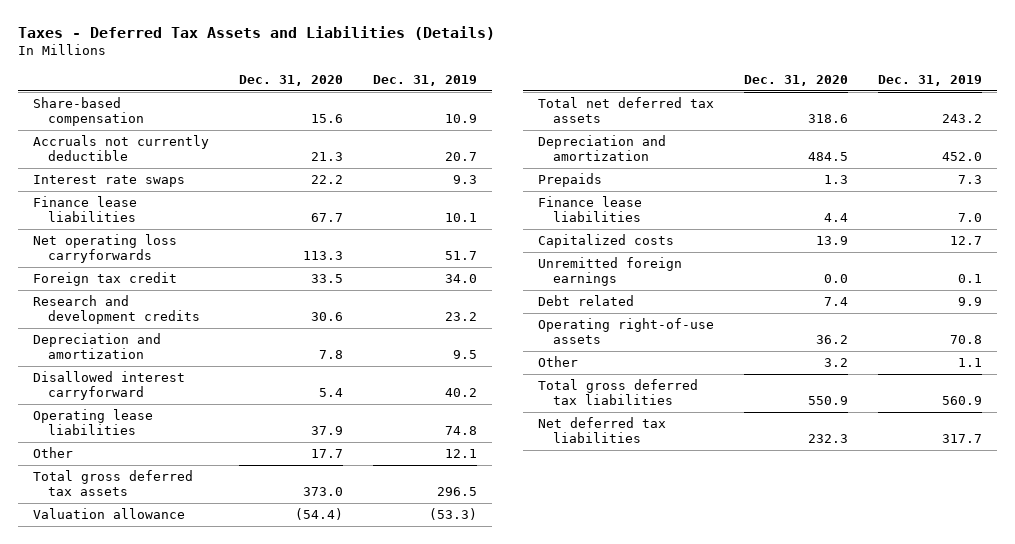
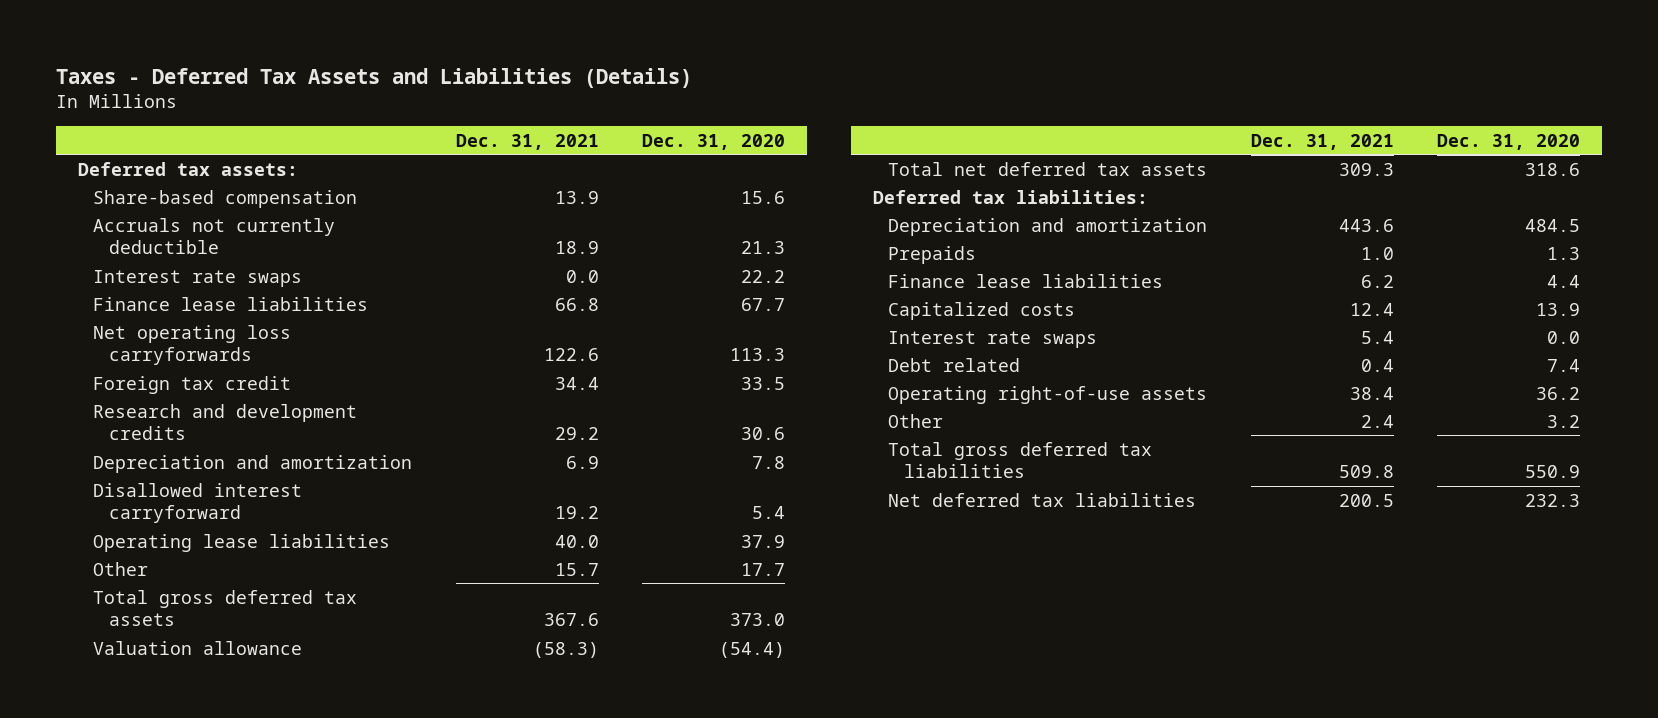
[373,74,478,86] Dec. 31, 2019 -> none
none -> [455,133,599,150] Dec. 31, 2021
none -> [77,161,298,176] Deferred tax assets:
none -> [873,189,1149,204] Deferred tax liabilities:
[538,257,683,287] Unremitted foreign earnings -> none
none -> [888,330,1098,348] Interest rate swaps

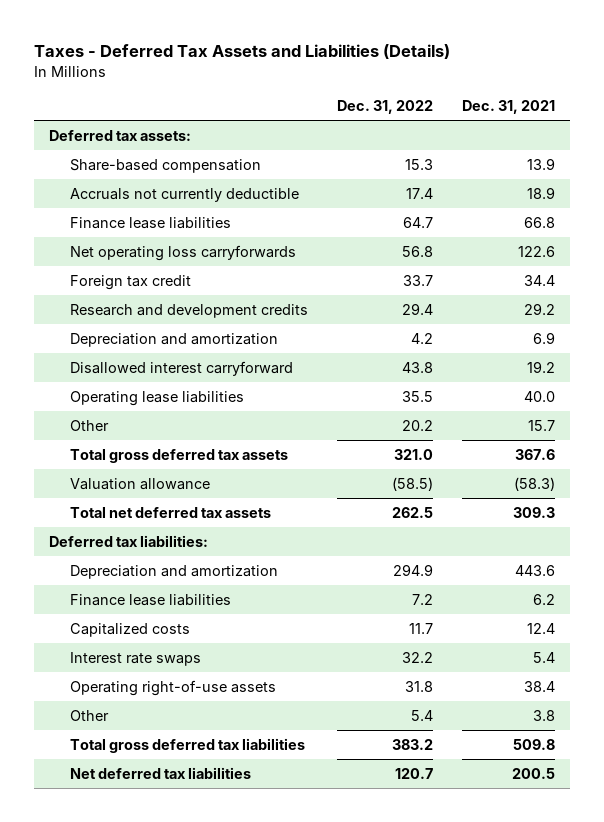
[641,133,785,150] Dec. 31, 2020 -> none
none -> [337,100,434,115] Dec. 31, 2022
[93,269,303,287] Interest rate swaps -> none
[888,245,977,264] Prepaids -> none
[888,357,1021,372] Debt related -> none
[1360,414,1394,428] 2.4 -> [533,710,556,722] 3.8

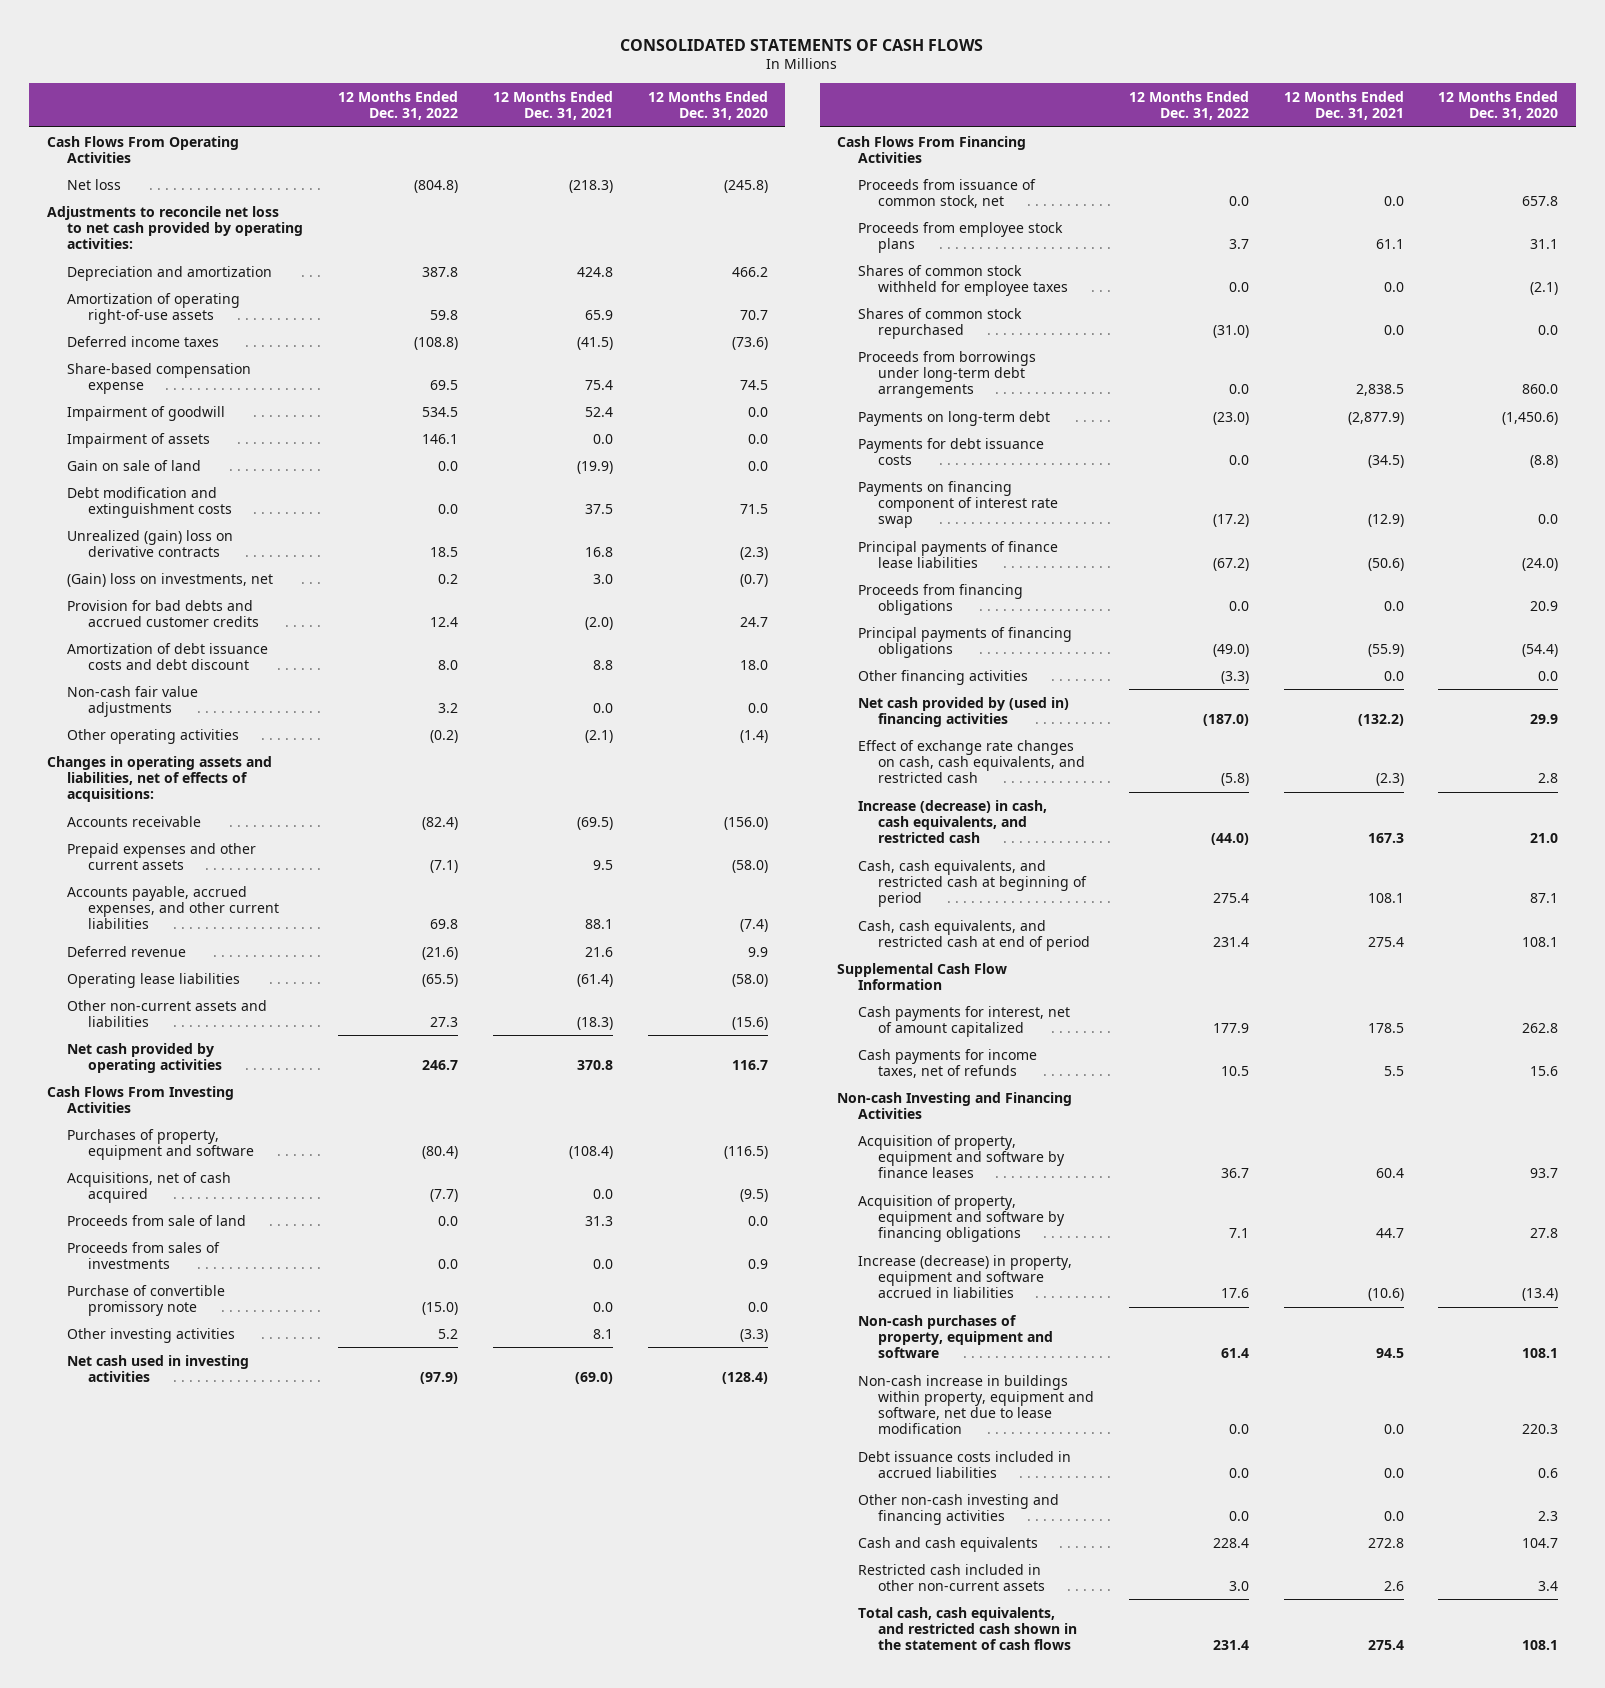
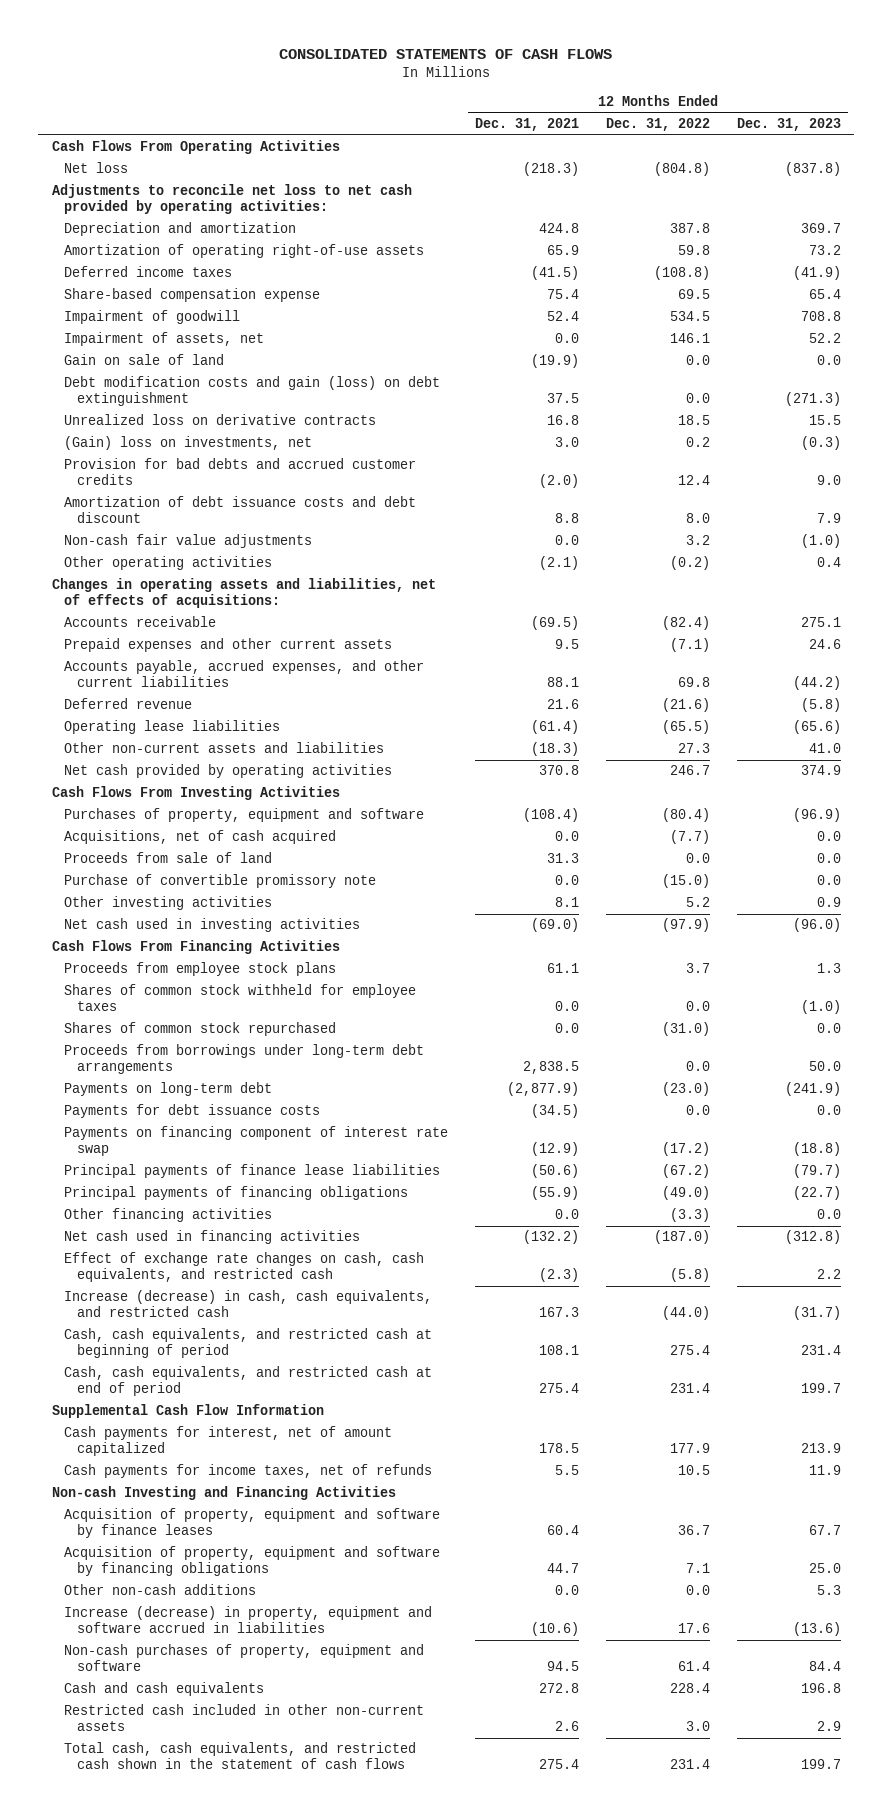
[647,90,768,121] 12 Months Ended Dec. 31, 2020 -> none
none -> [736,118,841,132] Dec. 31, 2023
[67,432,211,448] Impairment of assets -> [64,332,265,347] Impairment of assets, net
[67,486,232,518] Debt modification and extinguishment costs -> [64,376,441,407] Debt modification costs and gain (loss) on debt extinguishment
[67,529,234,557] Unrealized (gain) loss on derivative contracts -> [64,414,377,426] Unrealized loss on derivative contracts
[67,1241,221,1269] Proceeds from sales of investments -> none
[857,178,1036,208] Proceeds from issuance of common stock, net -> none
[857,583,1023,615] Proceeds from financing obligations -> none
[857,696,1069,727] Net cash provided by (used in) financing activities -> [64,1230,361,1245] Net cash used in financing activities
none -> [64,1584,257,1596] Other non-cash additions
[857,1374,1095,1435] Non-cash increase in buildings within property, equipment and software, net due to lease modification -> none
[857,1450,1071,1478] Debt issuance costs included in accrued liabilities -> none
[857,1493,1059,1525] Other non-cash investing and financing activities -> none

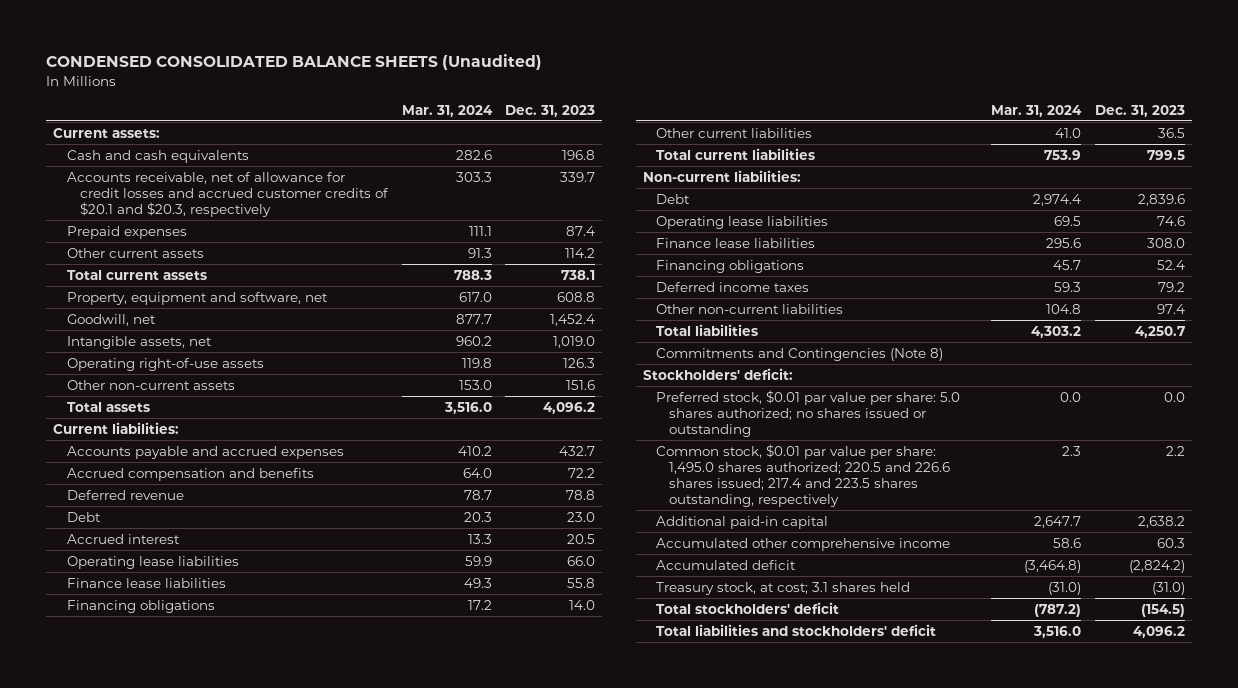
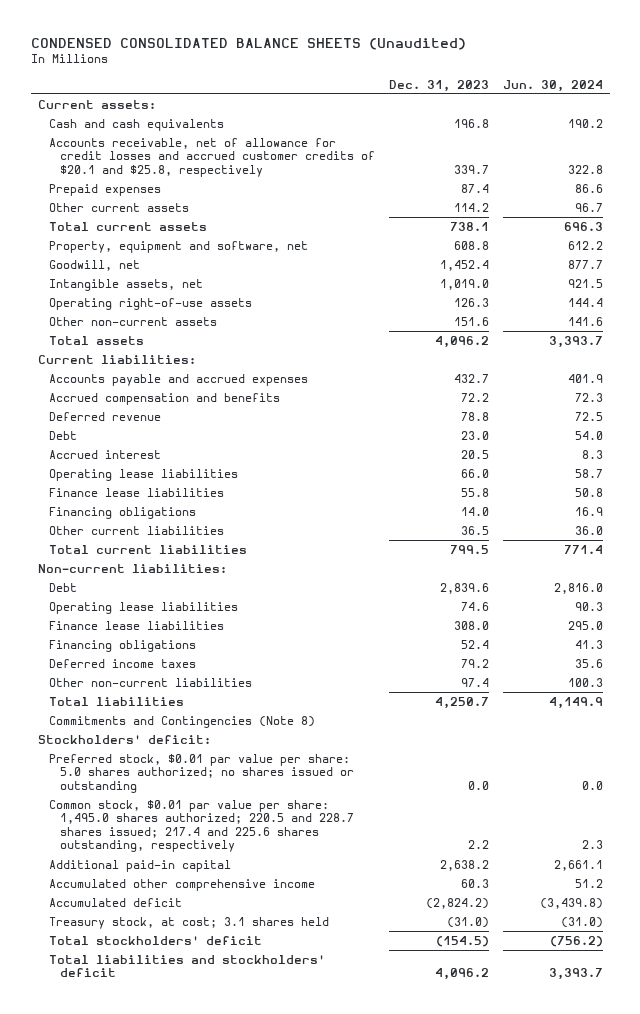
[401,104,493,117] Mar. 31, 2024 -> none
none -> [502,79,603,92] Jun. 30, 2024
[66,171,389,218] Accounts receivable, net of allowance for credit losses and accrued customer credits of $20.1 and $20.3, respectively -> [48,137,375,177] Accounts receivable, net of allowance for credit losses and accrued customer credits of $20.1 and $25.8, respectively
[656,443,951,508] Common stock, $0.01 par value per share: 1,495.0 shares authorized; 220.5 and 226.6 shares issued; 217.4 and 223.5 shares outstanding, respectively -> [48,799,354,853] Common stock, $0.01 par value per share: 1,495.0 shares authorized; 220.5 and 228.7 shares issued; 217.4 and 225.6 shares outstanding, respectively

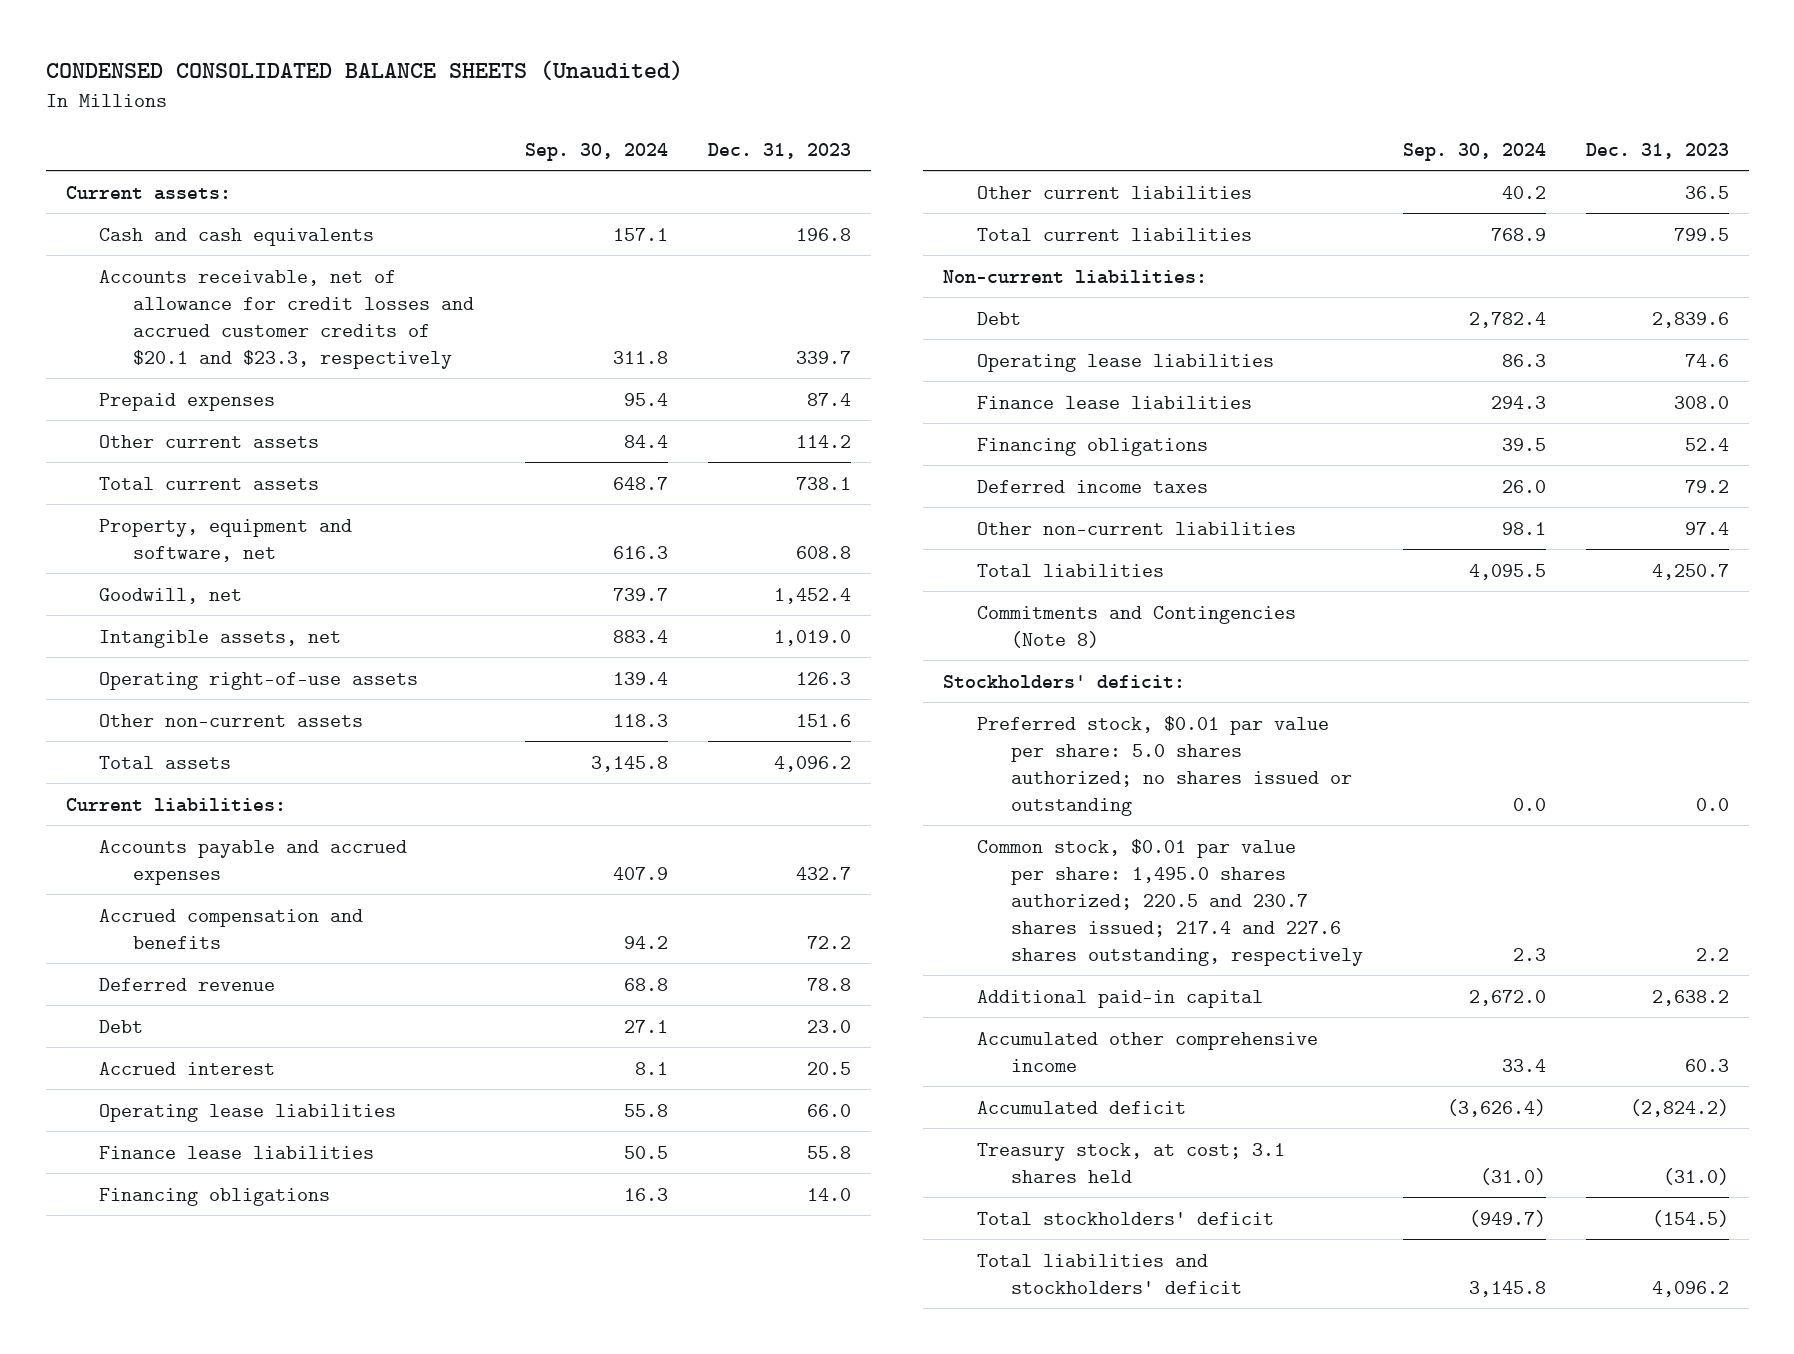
[502,79,603,92] Jun. 30, 2024 -> none
none -> [524,142,668,161] Sep. 30, 2024
[48,137,375,177] Accounts receivable, net of allowance for credit losses and accrued customer credits of $20.1 and $25.8, respectively -> [99,269,474,369] Accounts receivable, net of allowance for credit losses and accrued customer credits of $20.1 and $23.3, respectively
[48,799,354,853] Common stock, $0.01 par value per share: 1,495.0 shares authorized; 220.5 and 228.7 shares issued; 217.4 and 225.6 shares outstanding, respectively -> [976,838,1363,966] Common stock, $0.01 par value per share: 1,495.0 shares authorized; 220.5 and 230.7 shares issued; 217.4 and 227.6 shares outstanding, respectively

